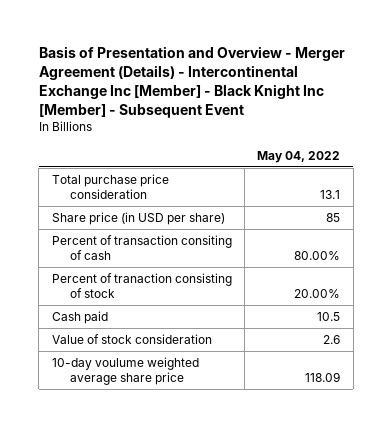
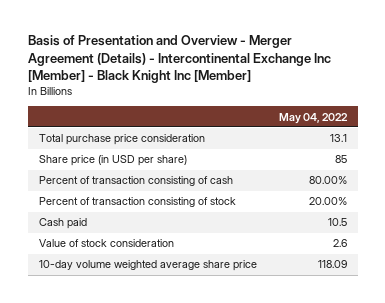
[38,45,345,118] Basis of Presentation and Overview - Merger Agreement (Details) - Intercontinental Exchange Inc [Member] - Black Knight Inc [Member] - Subsequent Event -> [27,35,331,83] Basis of Presentation and Overview - Merger Agreement (Details) - Intercontinental Exchange Inc [Member] - Black Knight Inc [Member]
[51,235,232,260] Percent of transaction consiting of cash -> [38,176,233,187] Percent of transaction consisting of cash
[51,273,232,298] Percent of tranaction consisting of stock -> [38,197,236,208] Percent of transaction consisting of stock
[51,357,199,385] 10-day voulume weighted average share price -> [38,260,257,272] 10-day volume weighted average share price

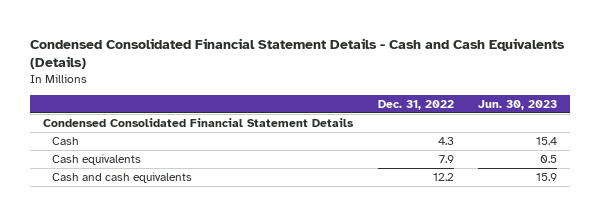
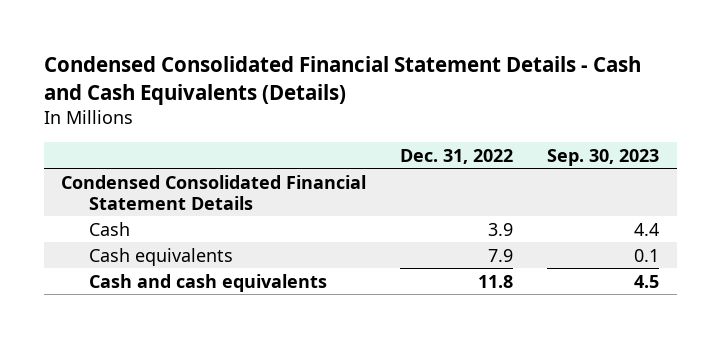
[478,100,558,111] Jun. 30, 2023 -> none
none -> [547,148,660,166] Sep. 30, 2023
[437,136,454,145] 4.3 -> [488,222,514,236] 3.9
[432,172,454,181] 12.2 -> [478,274,514,288] 11.8

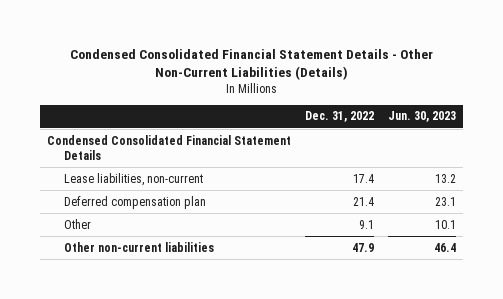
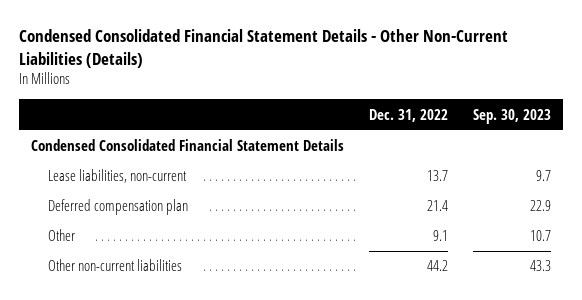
[387,111,456,123] Jun. 30, 2023 -> none
none -> [472,108,551,124] Sep. 30, 2023
[353,173,375,183] 17.4 -> [426,170,448,182] 13.7
[352,242,375,252] 47.9 -> [426,260,448,272] 44.2

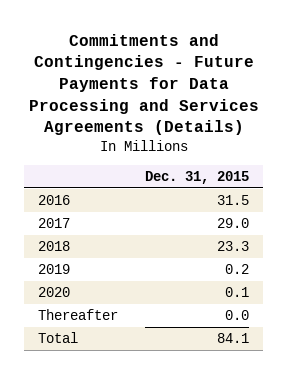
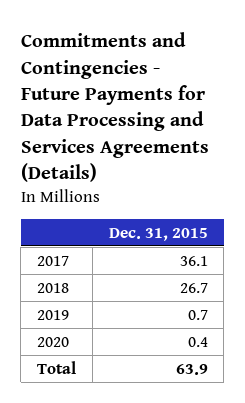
[37,195,70,206] 2016 -> none
[37,309,118,321] Thereafter -> none
[217,218,250,229] 29.0 -> [179,255,208,266] 36.1
[217,241,250,252] 23.3 -> [179,282,208,293] 26.7
[225,264,250,275] 0.2 -> [187,309,208,320] 0.7
[225,287,250,298] 0.1 -> [187,336,208,347] 0.4
[217,333,250,344] 84.1 -> [175,363,208,375] 63.9

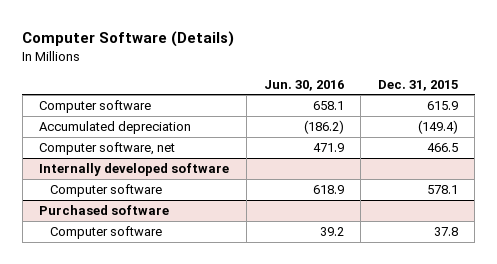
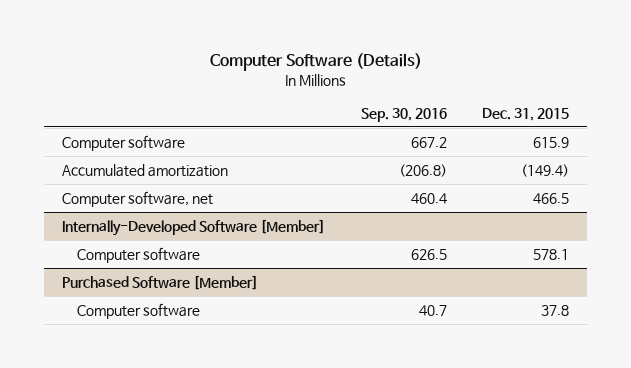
[263,79,344,91] Jun. 30, 2016 -> none
none -> [360,107,447,122] Sep. 30, 2016
[39,121,192,135] Accumulated depreciation -> [61,163,228,177] Accumulated amortization
[39,163,230,177] Internally developed software -> [61,218,325,236] Internally-Developed Software [Member]
[39,205,170,216] Purchased software -> [61,274,258,290] Purchased Software [Member]

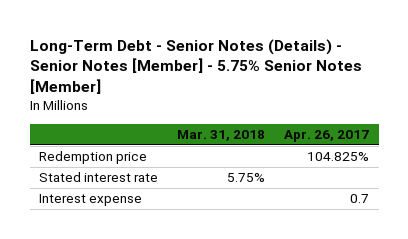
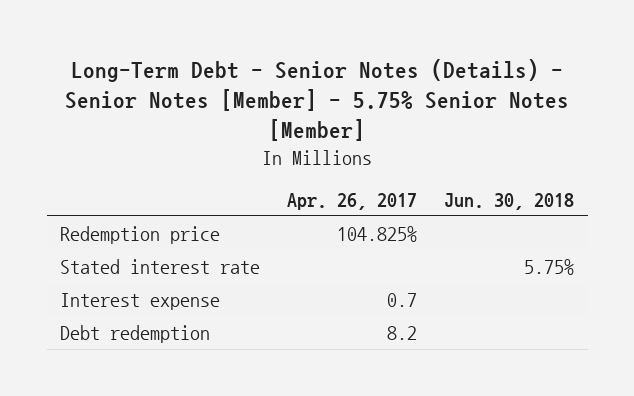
[177,130,266,142] Mar. 31, 2018 -> none
none -> [444,192,575,210] Jun. 30, 2018
none -> [60,324,211,343] Debt redemption

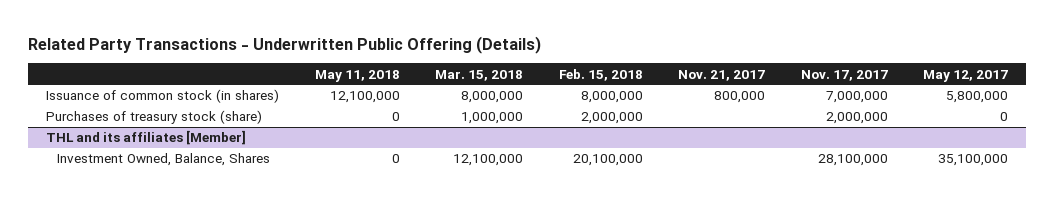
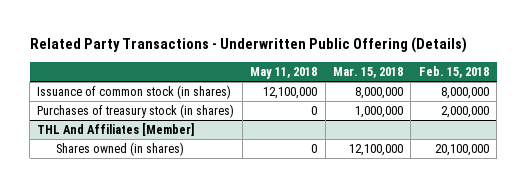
[678,69,766,81] Nov. 21, 2017 -> none
[800,69,888,81] Nov. 17, 2017 -> none
[923,69,1009,82] May 12, 2017 -> none
[46,110,263,125] Purchases of treasury stock (share) -> [37,104,235,119] Purchases of treasury stock (in shares)
[46,130,247,146] THL and its affiliates [Member] -> [37,123,195,137] THL And Affiliates [Member]
[56,153,270,167] Investment Owned, Balance, Shares -> [56,142,185,157] Shares owned (in shares)

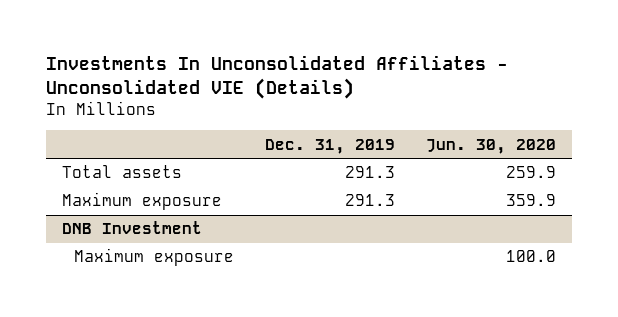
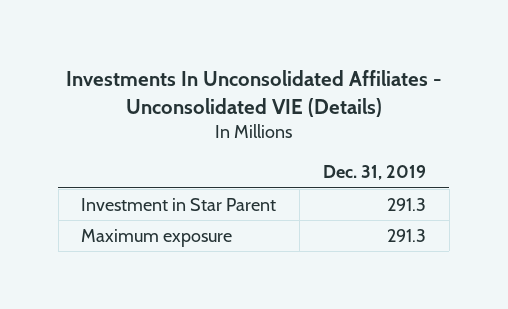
[426,138,557,154] Jun. 30, 2020 -> none
[61,165,182,179] Total assets -> [81,198,277,212] Investment in Star Parent
[61,221,202,235] DNB Investment -> none
[74,248,235,267] Maximum exposure -> none

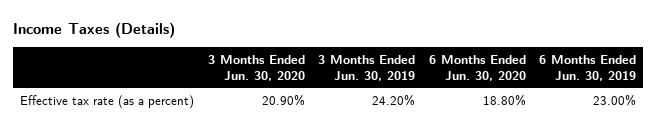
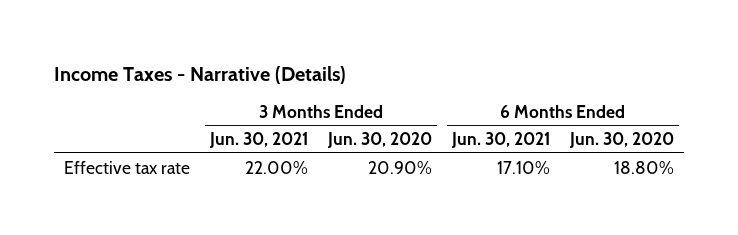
[13,21,176,38] Income Taxes (Details) -> [53,65,346,84] Income Taxes - Narrative (Details)
[318,54,416,82] 3 Months Ended Jun. 30, 2019 -> none
[539,54,637,82] 6 Months Ended Jun. 30, 2019 -> none
none -> [208,132,308,149] Jun. 30, 2021
none -> [451,132,551,149] Jun. 30, 2021
[20,94,195,109] Effective tax rate (as a percent) -> [63,160,190,174] Effective tax rate

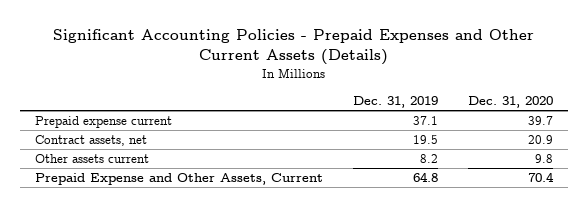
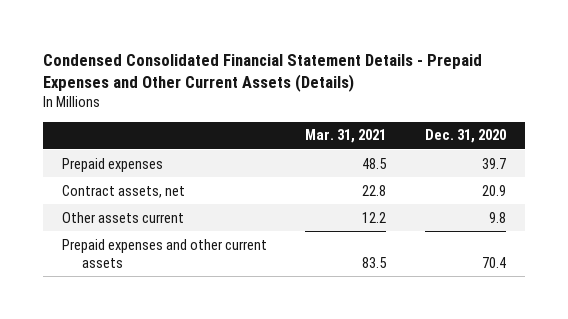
[53,29,535,66] Significant Accounting Policies - Prepaid Expenses and Other Current Assets (Details) -> [43,53,483,92] Condensed Consolidated Financial Statement Details - Prepaid Expenses and Other Current Assets (Details)
[353,95,439,108] Dec. 31, 2019 -> none
none -> [305,129,387,144] Mar. 31, 2021
[35,116,173,129] Prepaid expense current -> [62,157,164,172] Prepaid expenses
[35,173,324,186] Prepaid Expense and Other Assets, Current -> [62,238,268,268] Prepaid expenses and other current assets

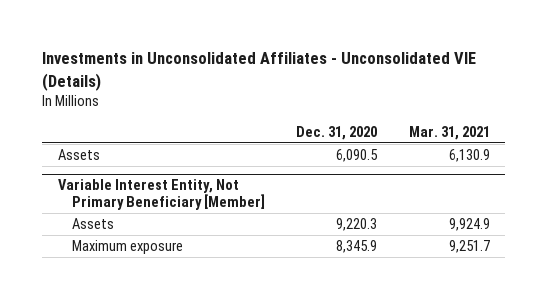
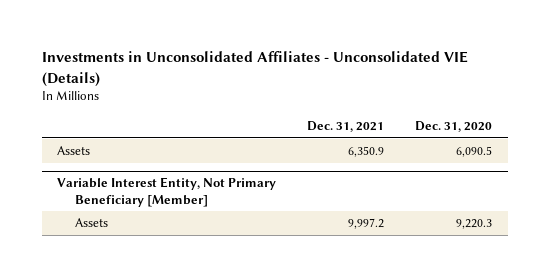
[408,125,490,140] Mar. 31, 2021 -> none
none -> [307,121,385,133] Dec. 31, 2021
[71,239,183,254] Maximum exposure -> none

